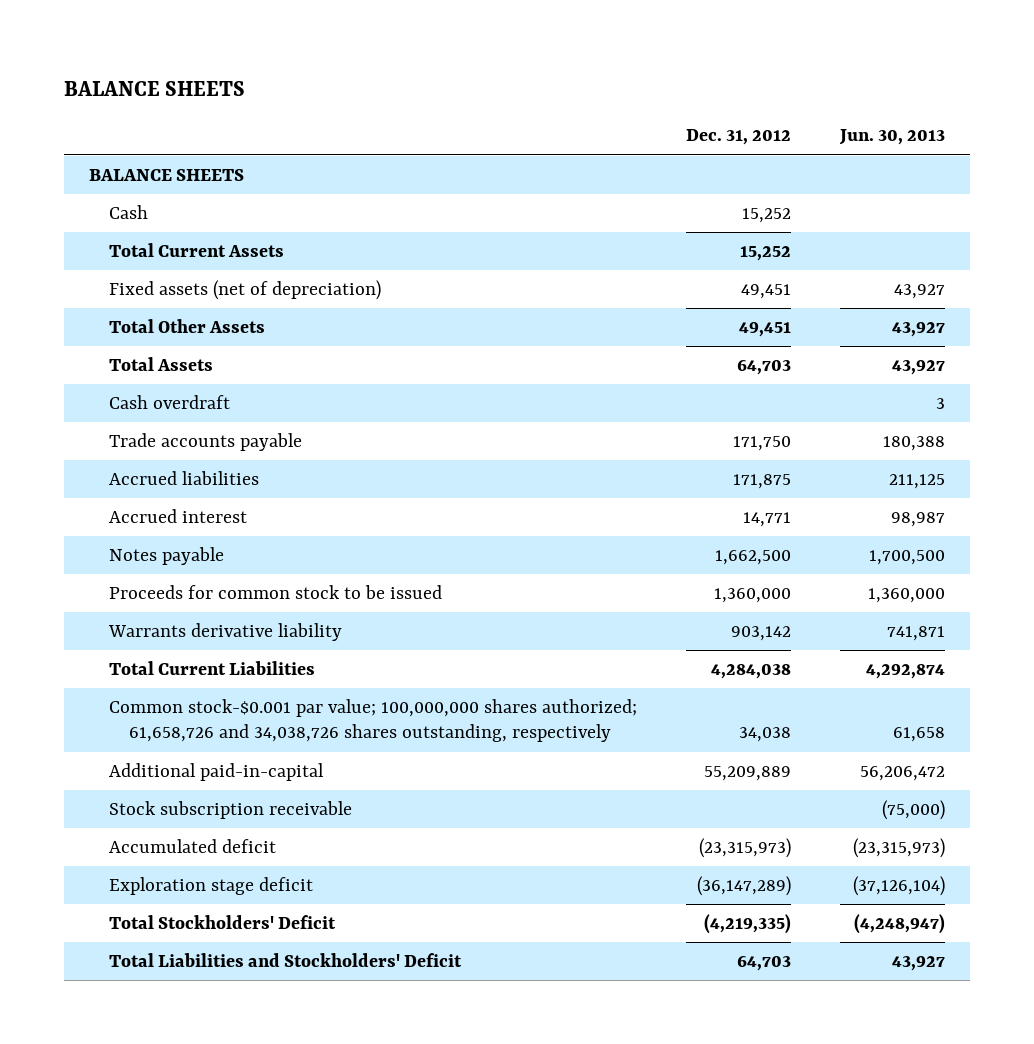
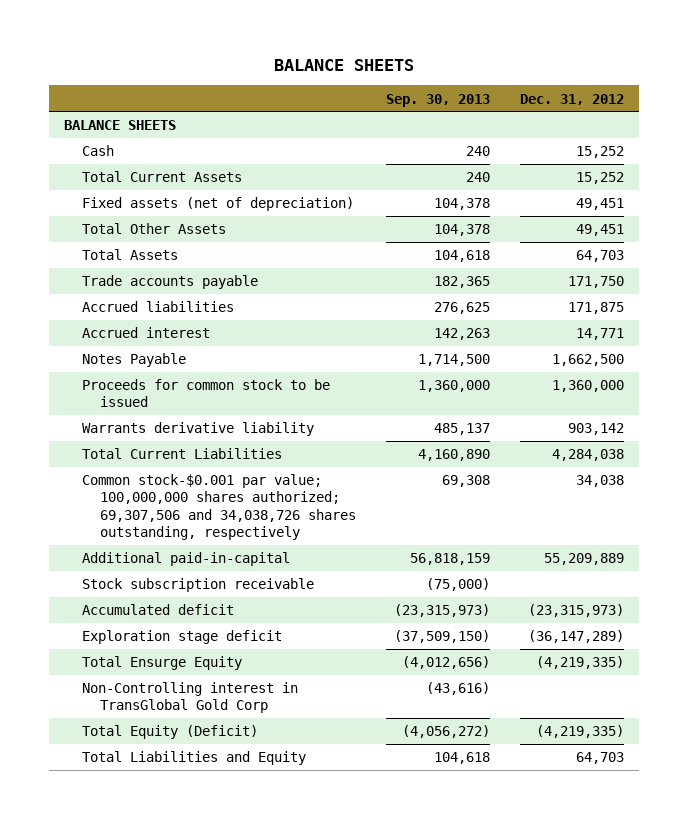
[839,129,946,146] Jun. 30, 2013 -> none
none -> [385,93,490,107] Sep. 30, 2013
[109,394,231,409] Cash overdraft -> none
[109,546,225,565] Notes payable -> [81,353,186,368] Notes Payable
[109,698,638,743] Common stock-$0.001 par value; 100,000,000 shares authorized; 61,658,726 and 34,038,726 shares outstanding, respectively -> [81,474,357,540] Common stock-$0.001 par value; 100,000,000 shares authorized; 69,307,506 and 34,038,726 shares outstanding, respectively
none -> [81,656,242,671] Total Ensurge Equity
none -> [81,682,298,714] Non-Controlling interest in TransGlobal Gold Corp
[109,914,337,929] Total Stockholders' Deficit -> [81,725,258,740] Total Equity (Deficit)
[109,952,463,967] Total Liabilities and Stockholders' Deficit -> [81,751,306,766] Total Liabilities and Equity

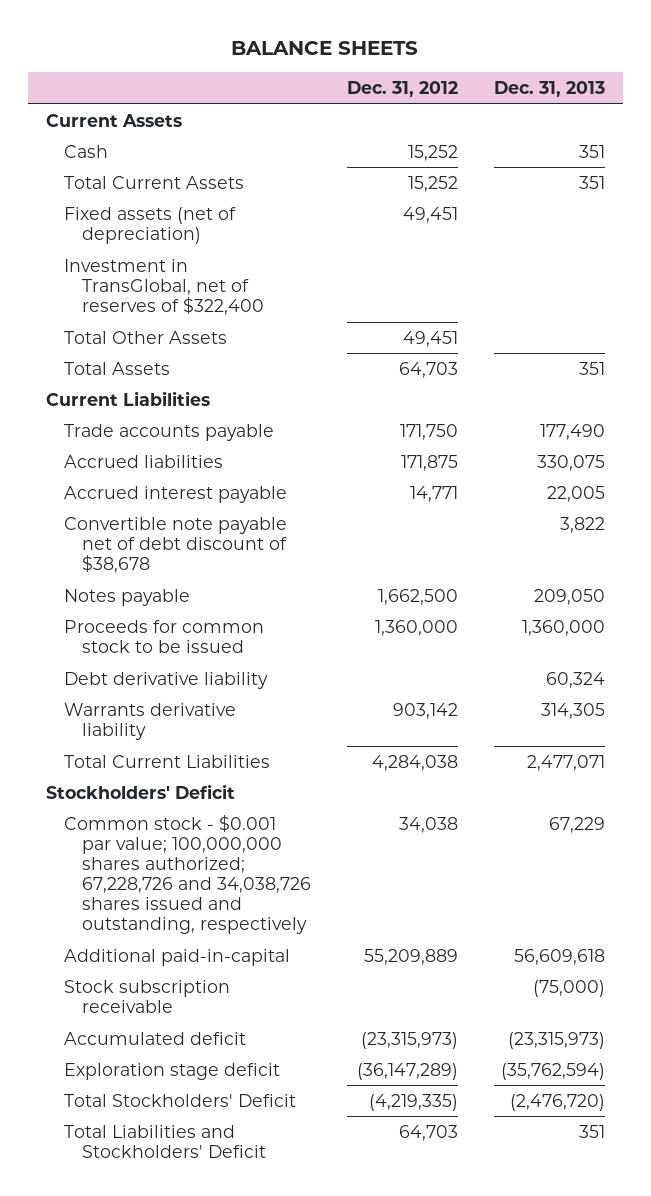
[385,93,490,107] Sep. 30, 2013 -> none
none -> [494,81,606,98] Dec. 31, 2013
[63,120,176,131] BALANCE SHEETS -> none
none -> [45,113,182,127] Current Assets
none -> [63,258,264,316] Investment in TransGlobal, net of reserves of $322,400
none -> [45,390,210,406] Current Liabilities
[81,327,210,339] Accrued interest -> [63,485,287,503] Accrued interest payable
none -> [63,516,287,574] Convertible note payable net of debt discount of $38,678
[81,353,186,368] Notes Payable -> [63,588,190,606] Notes payable
none -> [63,671,268,689] Debt derivative liability
none -> [45,783,235,799] Stockholders' Deficit
[81,474,357,540] Common stock-$0.001 par value; 100,000,000 shares authorized; 69,307,506 and 34,038,726 shares outstanding, respectively -> [63,814,311,935] Common stock - $0.001 par value; 100,000,000 shares authorized; 67,228,726 and 34,038,726 shares issued and outstanding, respectively
[81,656,242,671] Total Ensurge Equity -> none
[81,682,298,714] Non-Controlling interest in TransGlobal Gold Corp -> none
[81,725,258,740] Total Equity (Deficit) -> [63,1093,296,1107] Total Stockholders' Deficit
[81,751,306,766] Total Liabilities and Equity -> [63,1124,266,1158] Total Liabilities and Stockholders' Deficit

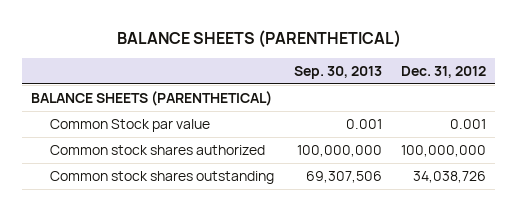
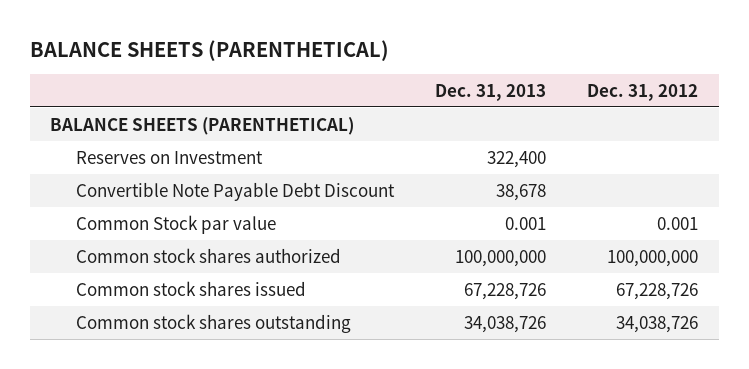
[293,65,382,79] Sep. 30, 2013 -> none
none -> [435,83,547,101] Dec. 31, 2013
none -> [76,150,264,164] Reserves on Investment
none -> [76,181,396,201] Convertible Note Payable Debt Discount
none -> [76,280,307,296] Common stock shares issued

